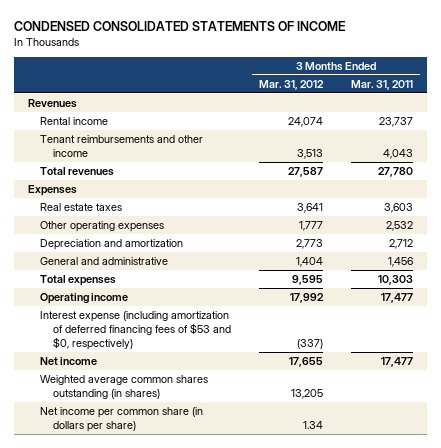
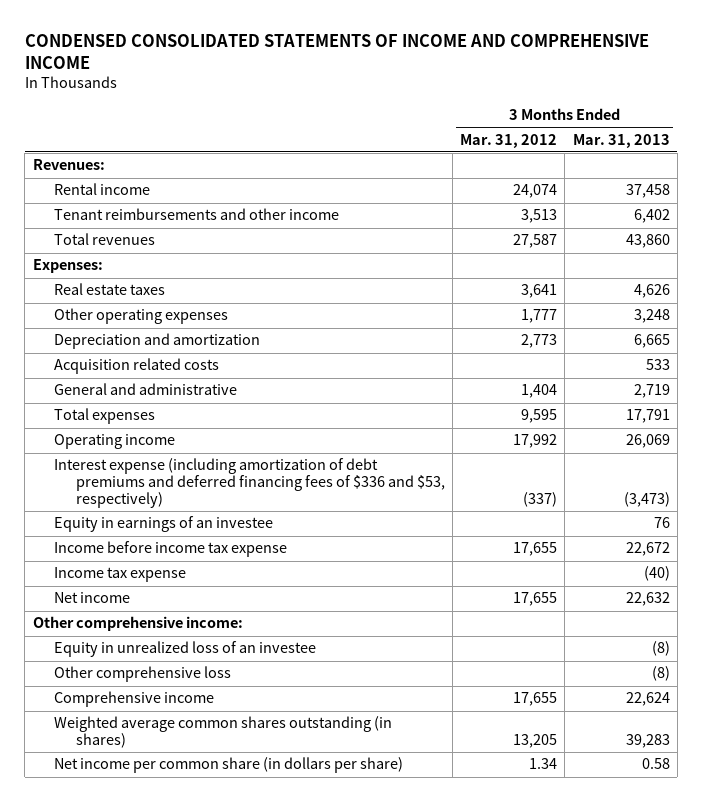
[13,21,346,32] CONDENSED CONSOLIDATED STATEMENTS OF INCOME -> [24,34,649,70] CONDENSED CONSOLIDATED STATEMENTS OF INCOME AND COMPREHENSIVE INCOME
[350,79,413,90] Mar. 31, 2011 -> none
none -> [572,133,670,148] Mar. 31, 2013
[27,98,77,108] Revenues -> [32,159,105,171] Revenues:
[27,184,77,196] Expenses -> [32,259,103,274] Expenses:
none -> [54,358,220,375] Acquisition related costs
[40,310,231,351] Interest expense (including amortization of deferred financing fees of $53 and $0, respectively) -> [54,458,445,508] Interest expense (including amortization of debt premiums and deferred financing fees of $336 and $53, respectively)
none -> [54,516,274,533] Equity in earnings of an investee
none -> [54,541,288,558] Income before income tax expense
none -> [54,567,187,583] Income tax expense
none -> [32,616,243,632] Other comprehensive income:
none -> [54,641,317,658] Equity in unrealized loss of an investee
none -> [54,666,232,683] Other comprehensive loss
none -> [54,691,215,708] Comprehensive income

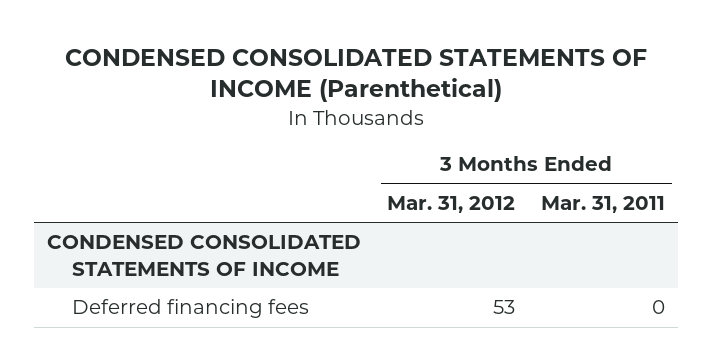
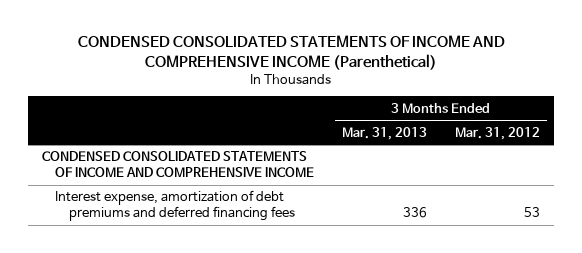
[65,48,648,103] CONDENSED CONSOLIDATED STATEMENTS OF INCOME (Parenthetical) -> [78,35,506,70] CONDENSED CONSOLIDATED STATEMENTS OF INCOME AND COMPREHENSIVE INCOME (Parenthetical)
[541,195,666,213] Mar. 31, 2011 -> none
none -> [342,126,428,140] Mar. 31, 2013
[47,235,362,276] CONDENSED CONSOLIDATED STATEMENTS OF INCOME -> [41,151,315,178] CONDENSED CONSOLIDATED STATEMENTS OF INCOME AND COMPREHENSIVE INCOME
[72,299,310,319] Deferred financing fees -> [55,190,295,222] Interest expense, amortization of debt premiums and deferred financing fees

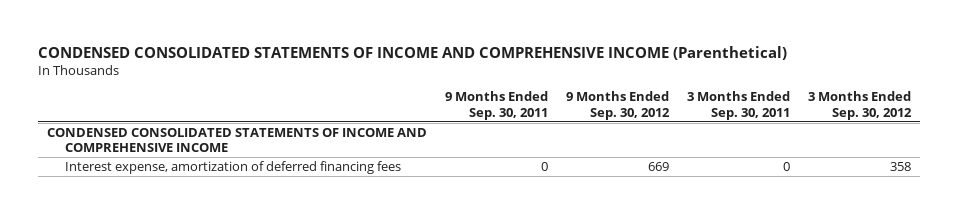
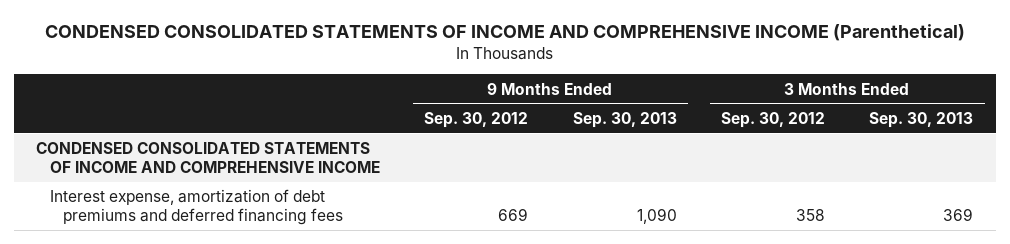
[444,91,548,120] 9 Months Ended Sep. 30, 2011 -> none
[686,91,790,120] 3 Months Ended Sep. 30, 2011 -> none
none -> [572,111,677,128] Sep. 30, 2013
none -> [869,111,974,128] Sep. 30, 2013
[65,160,402,174] Interest expense, amortization of deferred financing fees -> [49,189,344,226] Interest expense, amortization of debt premiums and deferred financing fees

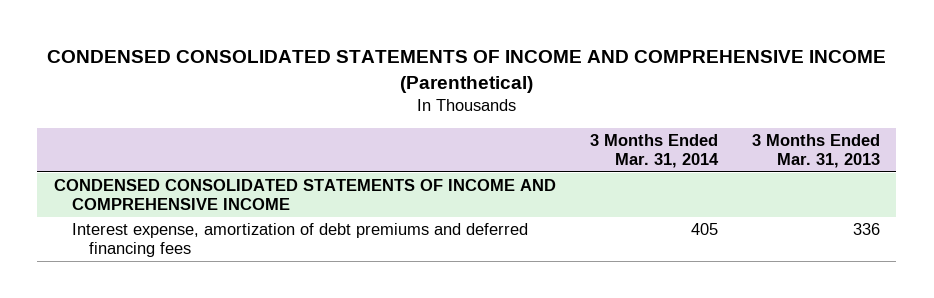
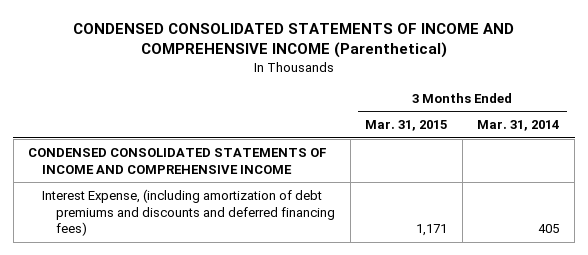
[751,133,880,169] 3 Months Ended Mar. 31, 2013 -> none
none -> [365,120,448,132] Mar. 31, 2015
[71,222,528,258] Interest expense, amortization of debt premiums and deferred financing fees -> [42,188,336,237] Interest Expense, (including amortization of debt premiums and discounts and deferred financing fees)

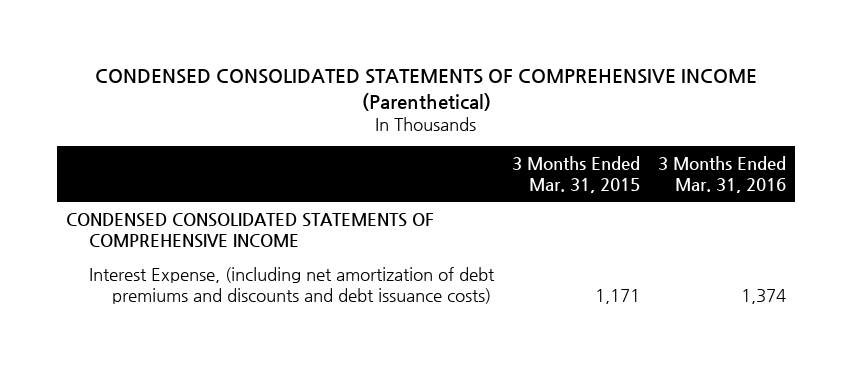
[72,22,514,59] CONDENSED CONSOLIDATED STATEMENTS OF INCOME AND COMPREHENSIVE INCOME (Parenthetical) -> [94,69,757,111] CONDENSED CONSOLIDATED STATEMENTS OF COMPREHENSIVE INCOME (Parenthetical)
[477,120,560,132] Mar. 31, 2014 -> none
none -> [657,155,786,194] 3 Months Ended Mar. 31, 2016
[28,147,327,174] CONDENSED CONSOLIDATED STATEMENTS OF INCOME AND COMPREHENSIVE INCOME -> [65,212,434,248] CONDENSED CONSOLIDATED STATEMENTS OF COMPREHENSIVE INCOME
[42,188,336,237] Interest Expense, (including amortization of debt premiums and discounts and deferred financing fees) -> [88,266,495,304] Interest Expense, (including net amortization of debt premiums and discounts and debt issuance costs)

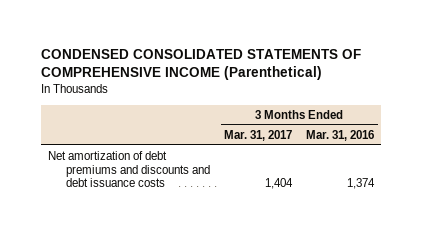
[511,155,640,194] 3 Months Ended Mar. 31, 2015 -> none
none -> [224,130,293,142] Mar. 31, 2017
[65,212,434,248] CONDENSED CONSOLIDATED STATEMENTS OF COMPREHENSIVE INCOME -> none
[88,266,495,304] Interest Expense, (including net amortization of debt premiums and discounts and debt issuance costs) -> [47,151,211,188] Net amortization of debt premiums and discounts and debt issuance costs

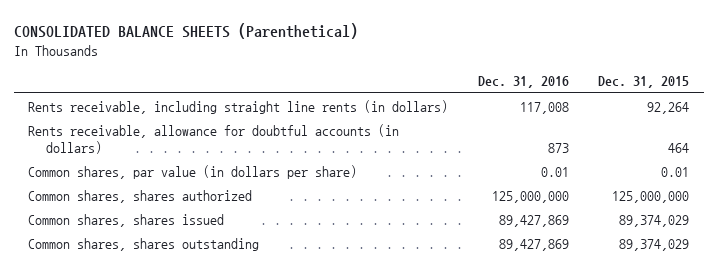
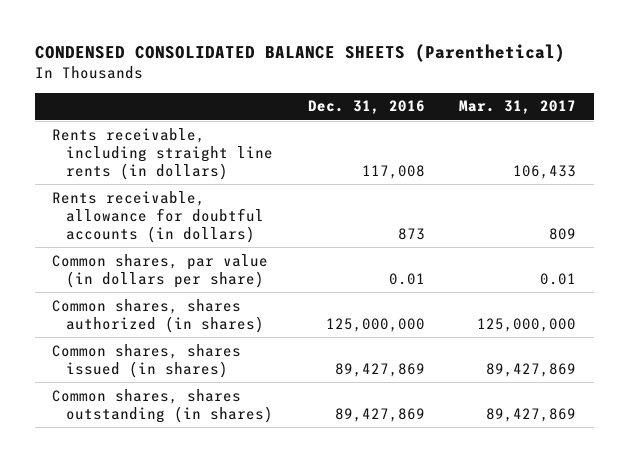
[13,22,358,39] CONSOLIDATED BALANCE SHEETS (Parenthetical) -> [34,43,565,62] CONDENSED CONSOLIDATED BALANCE SHEETS (Parenthetical)
[598,76,690,89] Dec. 31, 2015 -> none
none -> [459,100,577,115] Mar. 31, 2017
[28,189,253,203] Common shares, shares authorized -> [52,298,265,333] Common shares, shares authorized (in shares)
[28,213,225,227] Common shares, shares issued -> [52,343,242,378] Common shares, shares issued (in shares)
[28,237,260,251] Common shares, shares outstanding -> [52,388,274,423] Common shares, shares outstanding (in shares)

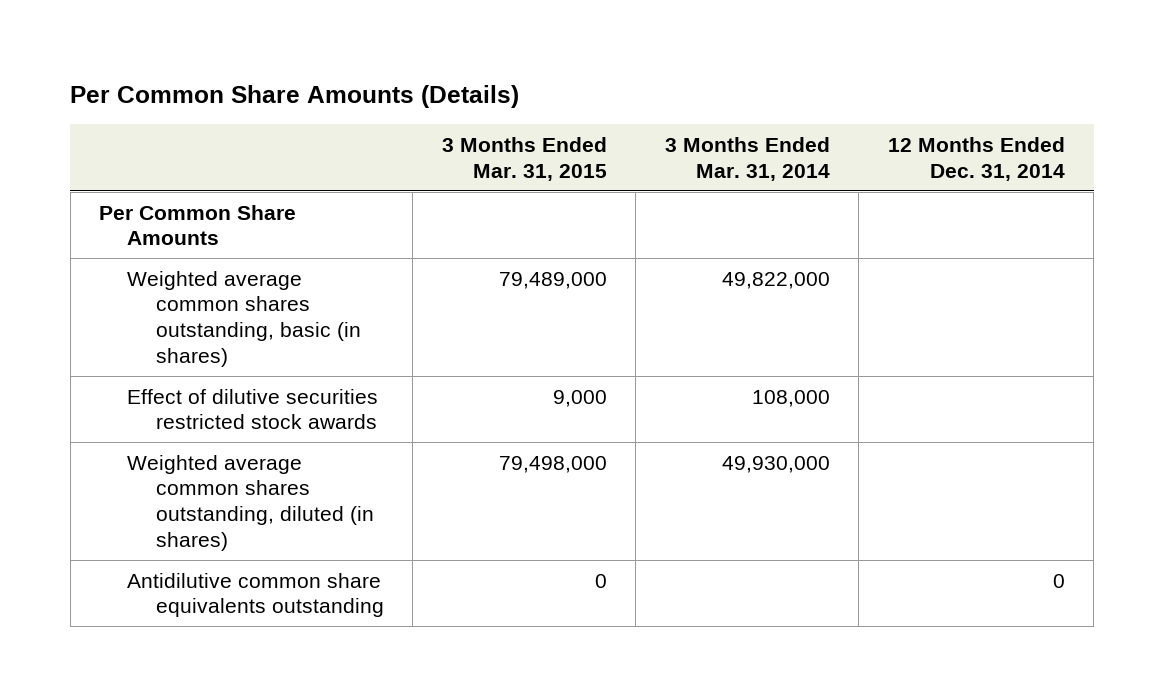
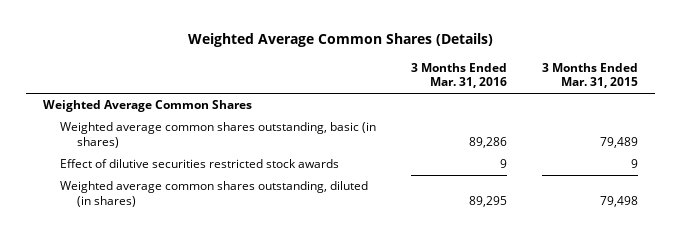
[70,84,520,108] Per Common Share Amounts (Details) -> [187,33,493,48] Weighted Average Common Shares (Details)
[664,136,830,181] 3 Months Ended Mar. 31, 2014 -> none
[887,136,1065,181] 12 Months Ended Dec. 31, 2014 -> none
none -> [411,62,508,89] 3 Months Ended Mar. 31, 2016
[127,572,384,618] Antidilutive common share equivalents outstanding -> none
[99,204,297,246] Per Common Share Amounts -> [43,100,253,113] Weighted Average Common Shares
[498,271,607,289] 79,489,000 -> [599,136,638,148] 79,489
[552,389,607,407] 9,000 -> [630,159,638,169] 9
[498,455,607,473] 79,498,000 -> [599,195,638,207] 79,498

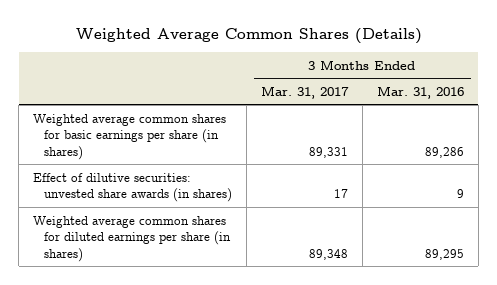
[541,62,638,89] 3 Months Ended Mar. 31, 2015 -> none
none -> [260,85,349,99] Mar. 31, 2017
[43,100,253,113] Weighted Average Common Shares -> none
[60,122,377,148] Weighted average common shares outstanding, basic (in shares) -> [33,113,227,160] Weighted average common shares for basic earnings per share (in shares)
[60,159,340,169] Effect of dilutive securities restricted stock awards -> [33,172,232,203] Effect of dilutive securities: unvested share awards (in shares)
[60,181,369,207] Weighted average common shares outstanding, diluted (in shares) -> [33,215,231,262] Weighted average common shares for diluted earnings per share (in shares)

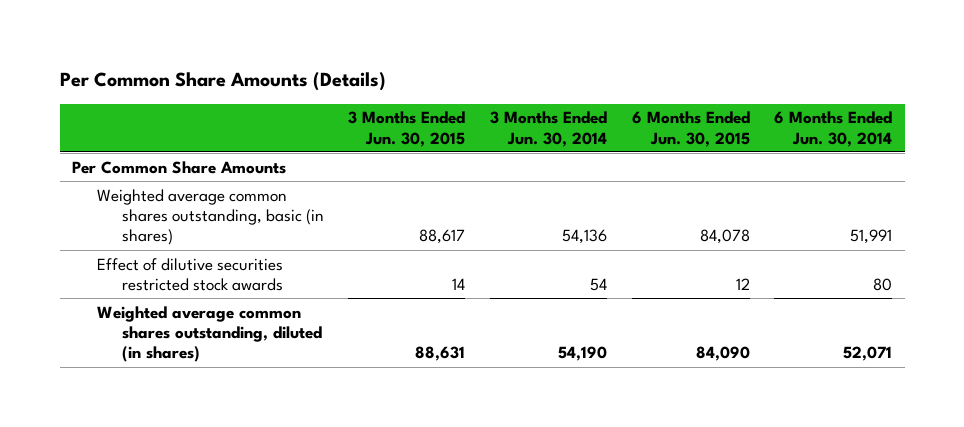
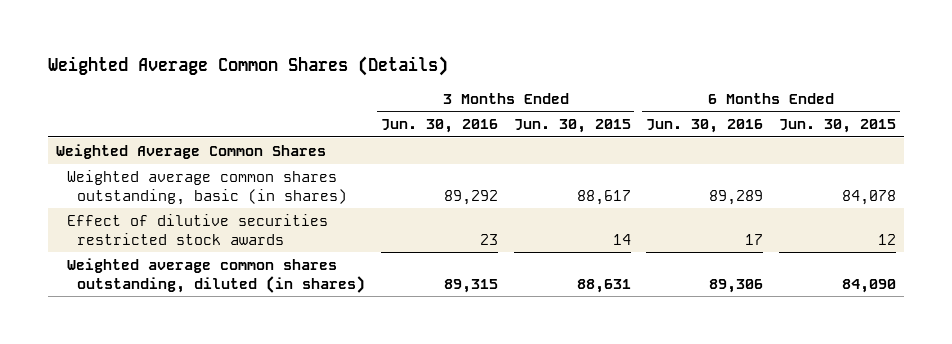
[59,72,386,92] Per Common Share Amounts (Details) -> [47,55,448,76] Weighted Average Common Shares (Details)
[489,111,607,147] 3 Months Ended Jun. 30, 2014 -> none
[774,111,893,147] 6 Months Ended Jun. 30, 2014 -> none
none -> [380,119,498,134] Jun. 30, 2016
none -> [646,119,764,134] Jun. 30, 2016
[72,160,287,174] Per Common Share Amounts -> [55,143,326,159] Weighted Average Common Shares

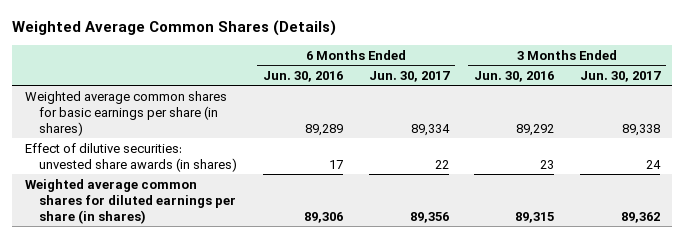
[513,119,631,134] Jun. 30, 2015 -> none
[778,119,896,134] Jun. 30, 2015 -> none
none -> [368,70,450,82] Jun. 30, 2017
none -> [579,70,661,82] Jun. 30, 2017
[55,143,326,159] Weighted Average Common Shares -> none
[66,169,348,205] Weighted average common shares outstanding, basic (in shares) -> [25,90,228,136] Weighted average common shares for basic earnings per share (in shares)
[66,213,328,245] Effect of dilutive securities restricted stock awards -> [25,142,238,172] Effect of dilutive securities: unvested share awards (in shares)
[66,257,366,293] Weighted average common shares outstanding, diluted (in shares) -> [25,178,237,224] Weighted average common shares for diluted earnings per share (in shares)

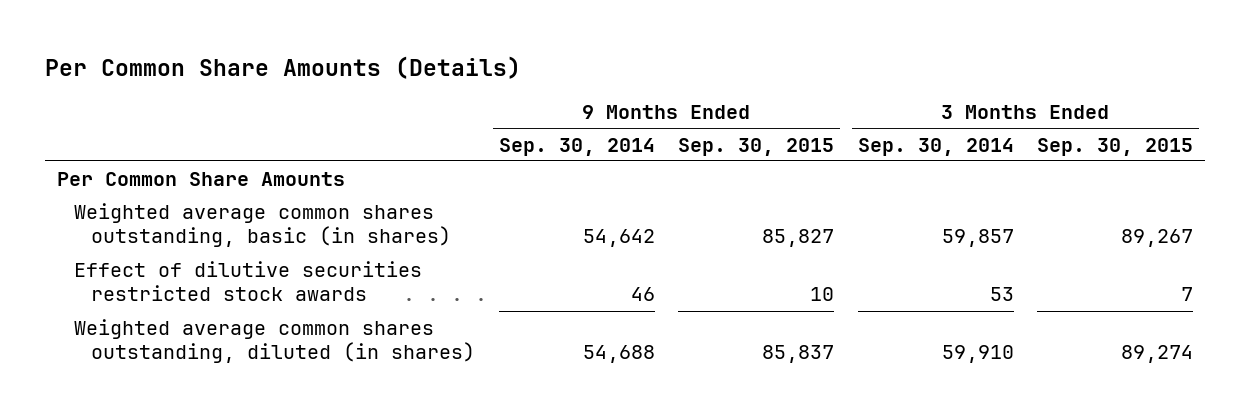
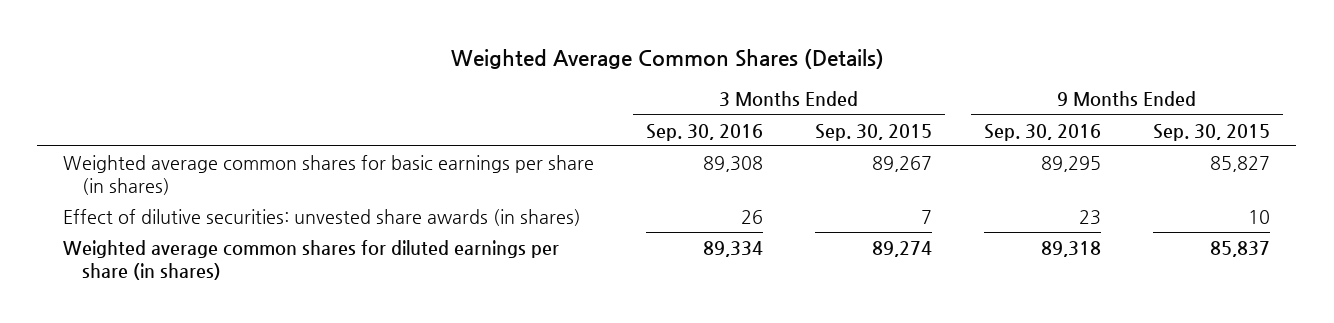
[44,55,521,79] Per Common Share Amounts (Details) -> [450,49,884,70] Weighted Average Common Shares (Details)
[498,137,655,156] Sep. 30, 2014 -> none
[857,137,1014,156] Sep. 30, 2014 -> none
none -> [646,123,764,141] Sep. 30, 2016
none -> [984,123,1102,141] Sep. 30, 2016
[56,171,345,186] Per Common Share Amounts -> none
[73,202,452,248] Weighted average common shares outstanding, basic (in shares) -> [63,154,595,195] Weighted average common shares for basic earnings per share (in shares)
[73,260,422,302] Effect of dilutive securities restricted stock awards -> [63,208,582,226] Effect of dilutive securities: unvested share awards (in shares)
[73,318,476,364] Weighted average common shares outstanding, diluted (in shares) -> [63,239,560,280] Weighted average common shares for diluted earnings per share (in shares)

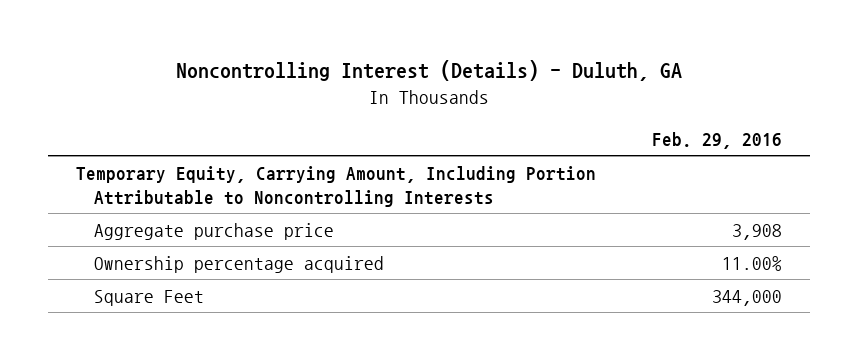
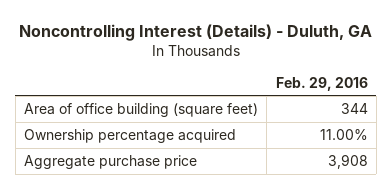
[75,165,596,207] Temporary Equity, Carrying Amount, Including Portion Attributable to Noncontrolling Interests -> none
none -> [23,103,258,118] Area of office building (square feet)
[93,289,204,306] Square Feet -> none
[93,222,334,240] Aggregate purchase price -> [23,155,197,170] Aggregate purchase price

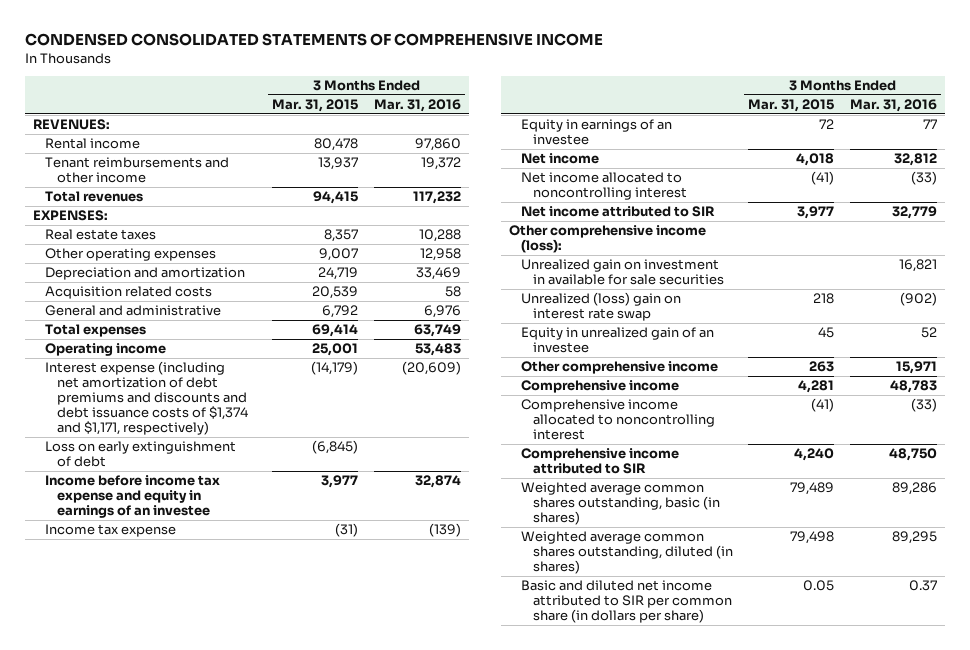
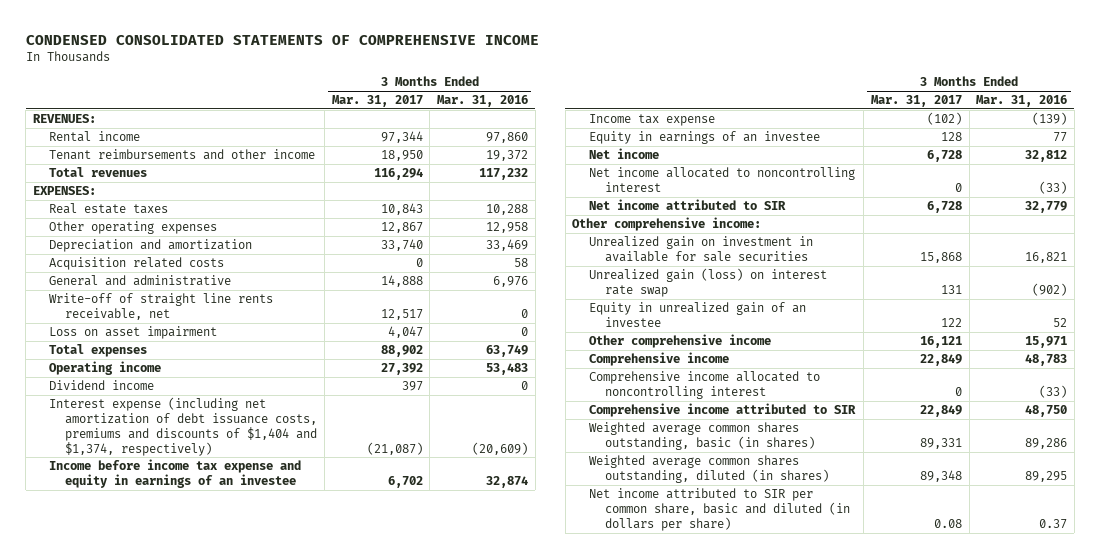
[272,98,359,112] Mar. 31, 2015 -> none
none -> [331,95,423,108] Mar. 31, 2017
none -> [49,293,274,321] Write-off of straight line rents receivable, net
none -> [49,326,218,340] Loss on asset impairment
[44,441,236,468] Loss on early extinguishment of debt -> none
none -> [49,380,155,391] Dividend income
[44,361,248,436] Interest expense (including net amortization of debt premiums and discounts and debt issuance costs of $1,374 and $1,171, respectively) -> [49,397,318,456] Interest expense (including net amortization of debt issuance costs, premiums and discounts of $1,404 and $1,374, respectively)
[509,225,707,254] Other comprehensive income (loss): -> [572,217,762,232] Other comprehensive income:
[520,292,681,322] Unrealized (loss) gain on interest rate swap -> [588,268,827,298] Unrealized gain (loss) on interest rate swap
[520,580,732,624] Basic and diluted net income attributed to SIR per common share (in dollars per share) -> [588,488,850,531] Net income attributed to SIR per common share, basic and diluted (in dollars per share)

